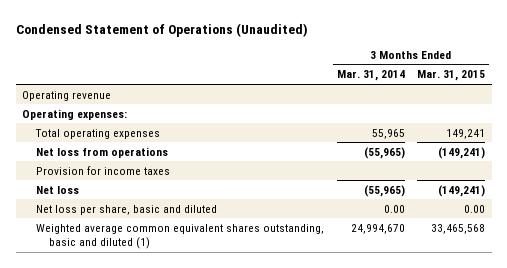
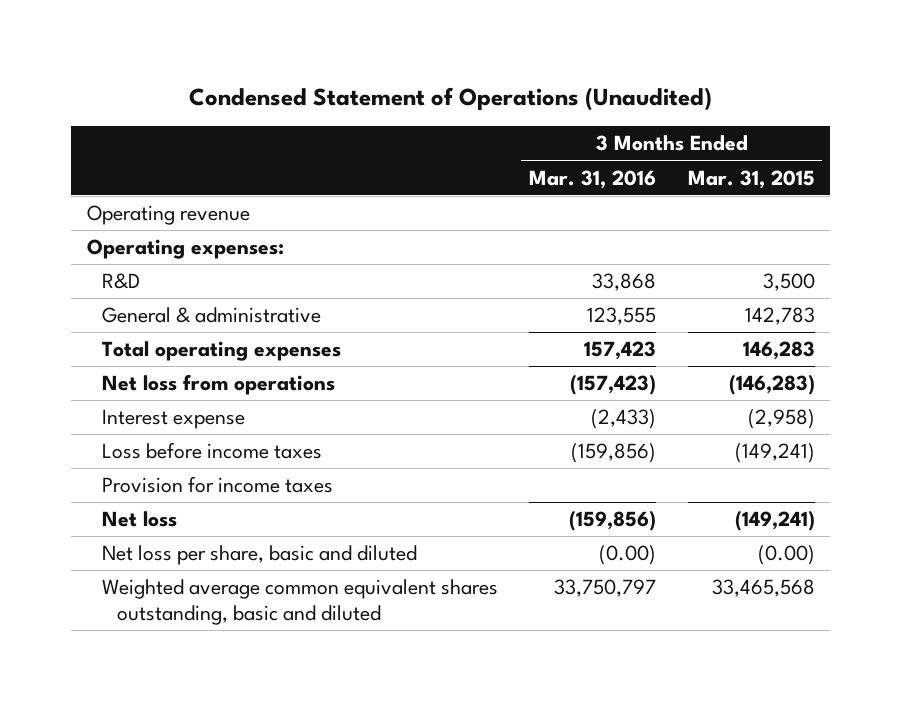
[336,70,405,82] Mar. 31, 2014 -> none
none -> [529,169,657,189] Mar. 31, 2016
none -> [101,273,140,290] R&D
none -> [101,307,321,324] General & administrative
[446,128,486,139] 149,241 -> [742,341,815,361] 146,283
[438,146,486,159] (149,241) -> [728,374,815,396] (146,283)
none -> [101,409,245,430] Interest expense
none -> [101,442,322,460] Loss before income taxes
[464,204,486,213] 0.00 -> [757,545,815,566] (0.00)
[35,223,324,250] Weighted average common equivalent shares outstanding, basic and diluted (1) -> [101,579,498,626] Weighted average common equivalent shares outstanding, basic and diluted

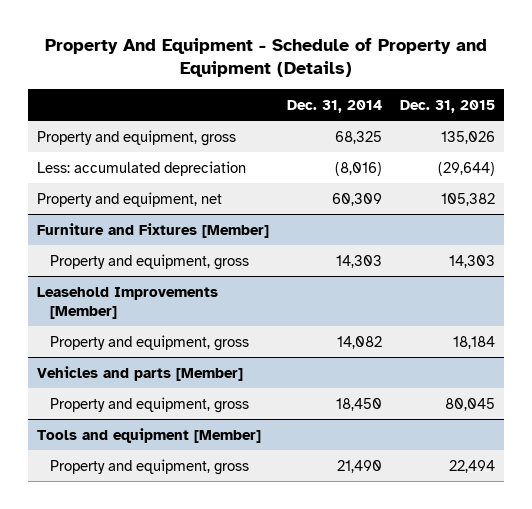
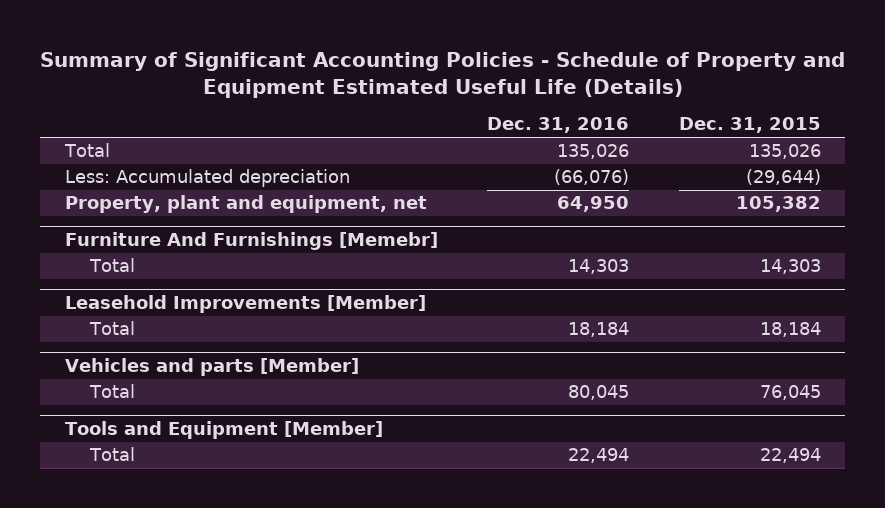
[44,37,487,78] Property And Equipment - Schedule of Property and Equipment (Details) -> [39,51,845,98] Summary of Significant Accounting Policies - Schedule of Property and Equipment Estimated Useful Life (Details)
[286,99,382,113] Dec. 31, 2014 -> none
none -> [487,117,630,134] Dec. 31, 2016
[36,222,269,238] Furniture and Fixtures [Member] -> none
[36,129,236,146] Property and equipment, gross -> [63,143,110,158] Total
[36,160,246,176] Less: accumulated depreciation -> [64,169,350,188] Less: Accumulated depreciation
[36,191,222,207] Property and equipment, net -> [64,195,427,214] Property, plant and equipment, net
none -> [64,231,438,250] Furniture And Furnishings [Memebr]
[49,253,249,270] Property and equipment, gross -> [89,258,136,273] Total
[49,334,249,351] Property and equipment, gross -> [89,321,136,336] Total
[49,396,249,413] Property and equipment, gross -> none
none -> [89,384,136,399] Total
[36,427,261,443] Tools and equipment [Member] -> [64,420,383,439] Tools and Equipment [Member]
[49,458,249,475] Property and equipment, gross -> [89,447,136,462] Total

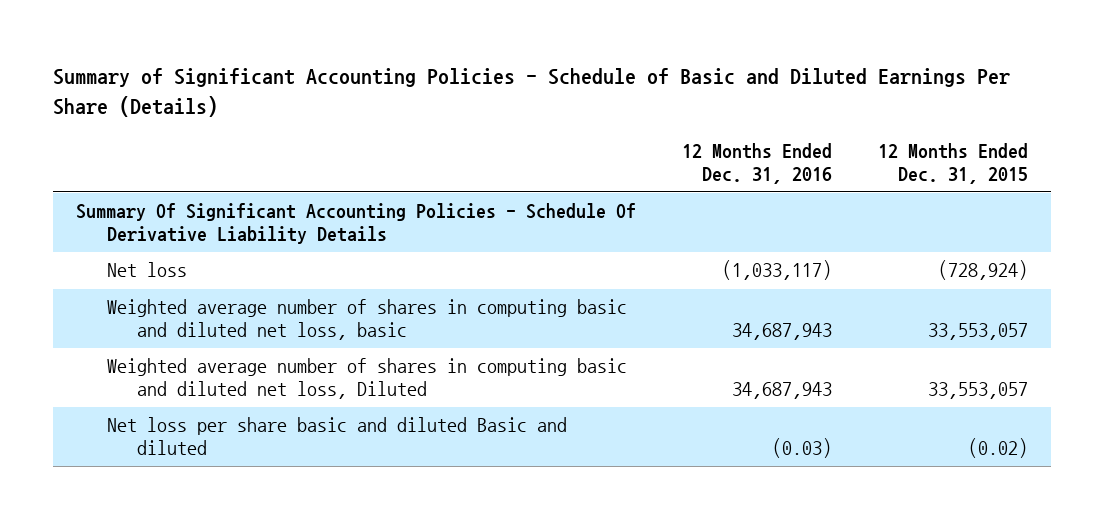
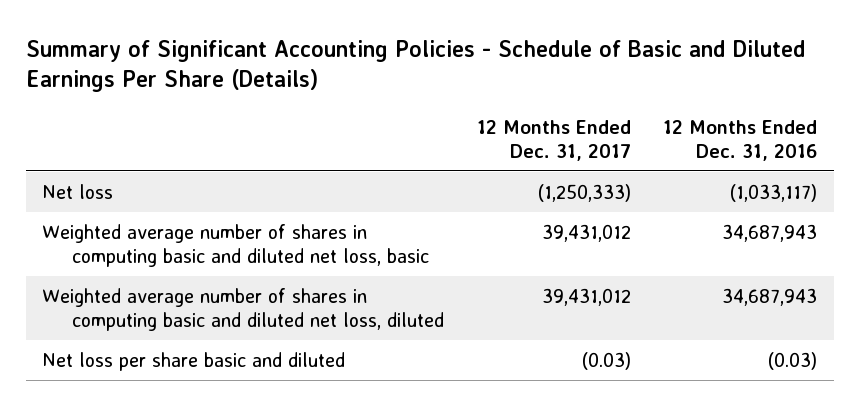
[877,142,1028,184] 12 Months Ended Dec. 31, 2015 -> none
none -> [476,119,631,161] 12 Months Ended Dec. 31, 2017
[76,203,637,245] Summary Of Significant Accounting Policies - Schedule Of Derivative Liability Details -> none
[106,358,627,400] Weighted average number of shares in computing basic and diluted net loss, Diluted -> [42,287,445,331] Weighted average number of shares in computing basic and diluted net loss, diluted
[106,417,567,456] Net loss per share basic and diluted Basic and diluted -> [42,351,346,371] Net loss per share basic and diluted

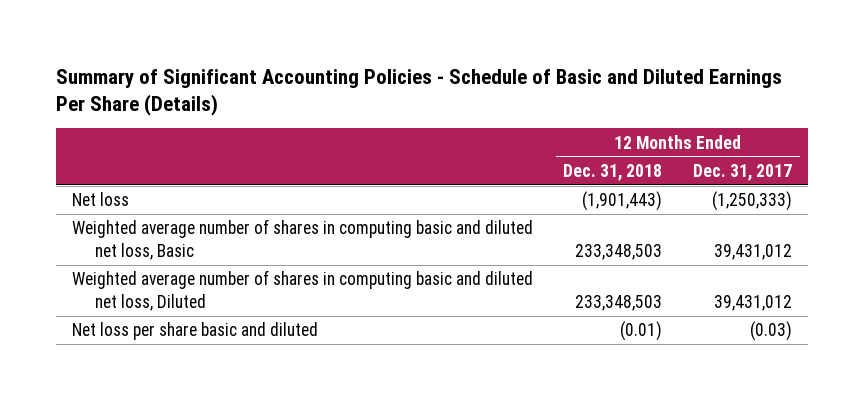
[663,119,818,161] 12 Months Ended Dec. 31, 2016 -> none
none -> [563,164,663,182] Dec. 31, 2018
[42,223,430,267] Weighted average number of shares in computing basic and diluted net loss, basic -> [71,219,533,260] Weighted average number of shares in computing basic and diluted net loss, Basic
[42,287,445,331] Weighted average number of shares in computing basic and diluted net loss, diluted -> [71,270,533,311] Weighted average number of shares in computing basic and diluted net loss, Diluted

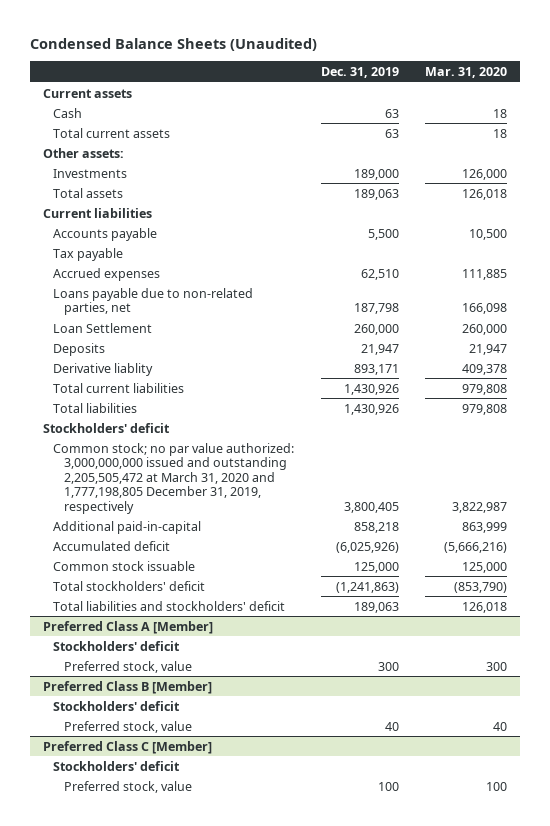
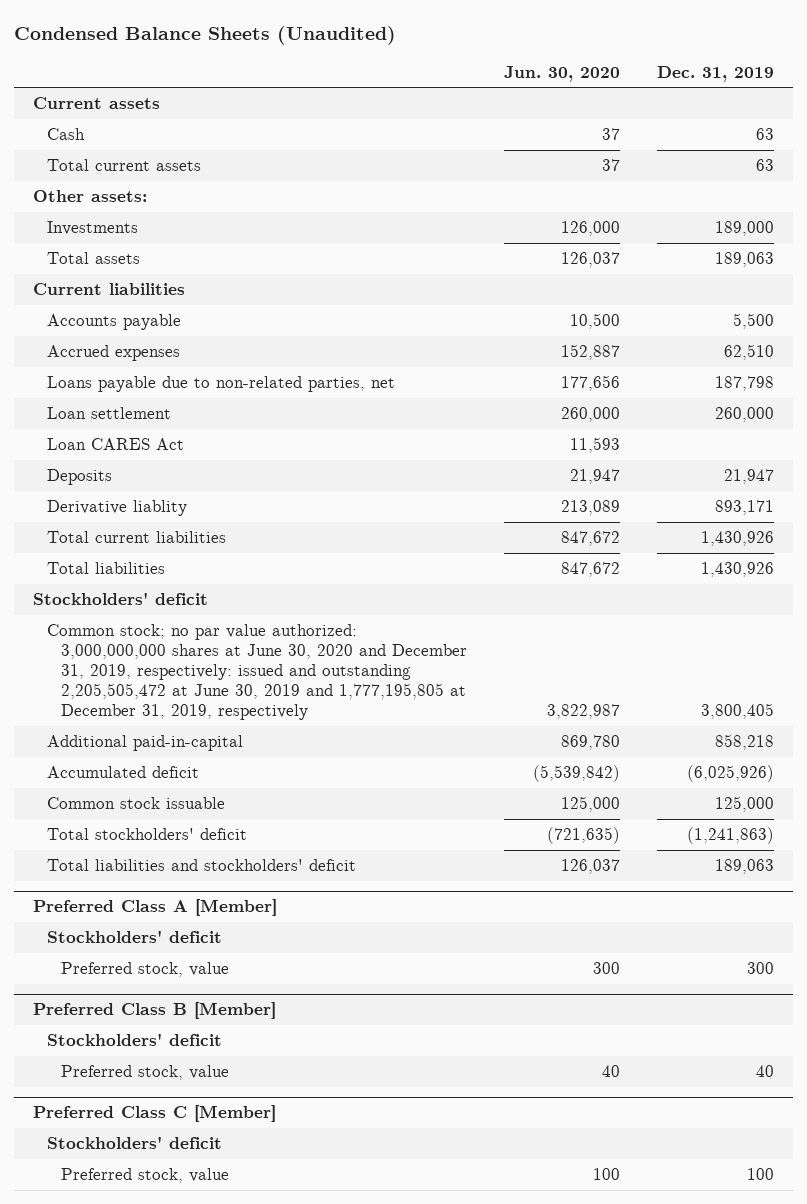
[424,66,507,78] Mar. 31, 2020 -> none
none -> [504,65,621,82] Jun. 30, 2020
[53,247,124,261] Tax payable -> none
[53,322,153,333] Loan Settlement -> [46,407,171,420] Loan settlement
none -> [46,438,184,451] Loan CARES Act
[53,442,295,514] Common stock; no par value authorized: 3,000,000,000 issued and outstanding 2,205,505,472 at March 31, 2020 and 1,777,198,805 December 31, 2019, respectively -> [46,624,467,721] Common stock; no par value authorized: 3,000,000,000 shares at June 30, 2020 and December 31, 2019, respectively: issued and outstanding 2,205,505,472 at June 30, 2019 and 1,777,195,805 at December 31, 2019, respectively

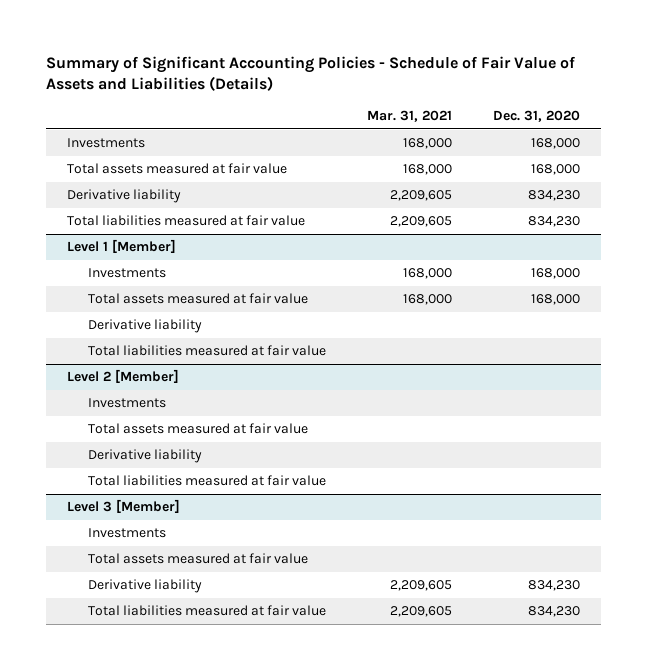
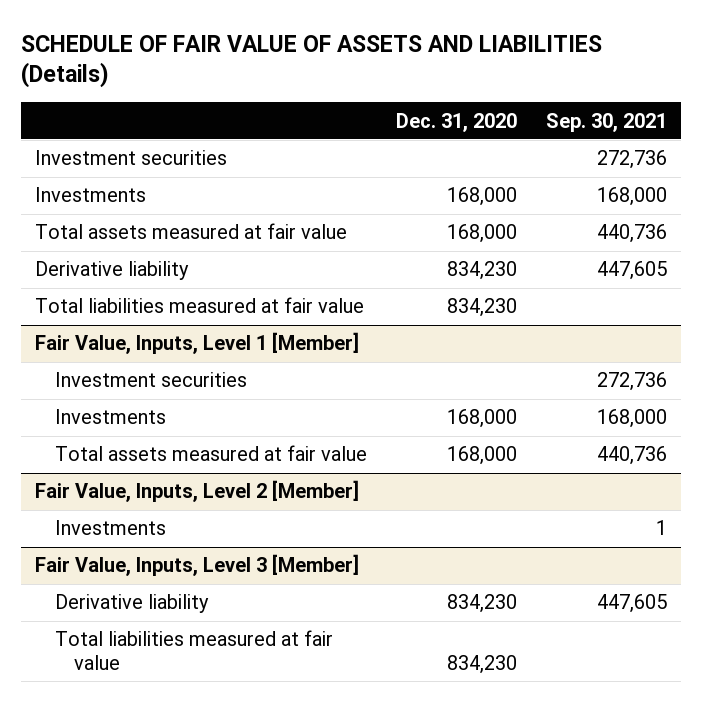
[46,55,576,92] Summary of Significant Accounting Policies - Schedule of Fair Value of Assets and Liabilities (Details) -> [20,34,602,89] SCHEDULE OF FAIR VALUE OF ASSETS AND LIABILITIES (Details)
[367,110,453,123] Mar. 31, 2021 -> none
none -> [545,112,667,132] Sep. 30, 2021
none -> [35,150,228,166] Investment securities
[67,239,177,254] Level 1 [Member] -> [35,332,360,355] Fair Value, Inputs, Level 1 [Member]
none -> [54,372,247,388] Investment securities
[87,319,202,334] Derivative liability -> none
[87,345,326,357] Total liabilities measured at fair value -> none
[87,398,166,409] Investments -> none
[87,423,308,435] Total assets measured at fair value -> none
[87,449,202,464] Derivative liability -> none
[87,475,326,487] Total liabilities measured at fair value -> none
[67,499,181,514] Level 3 [Member] -> none
[67,369,180,384] Level 2 [Member] -> [35,480,360,503] Fair Value, Inputs, Level 2 [Member]
[87,553,308,565] Total assets measured at fair value -> none
none -> [35,554,360,577] Fair Value, Inputs, Level 3 [Member]

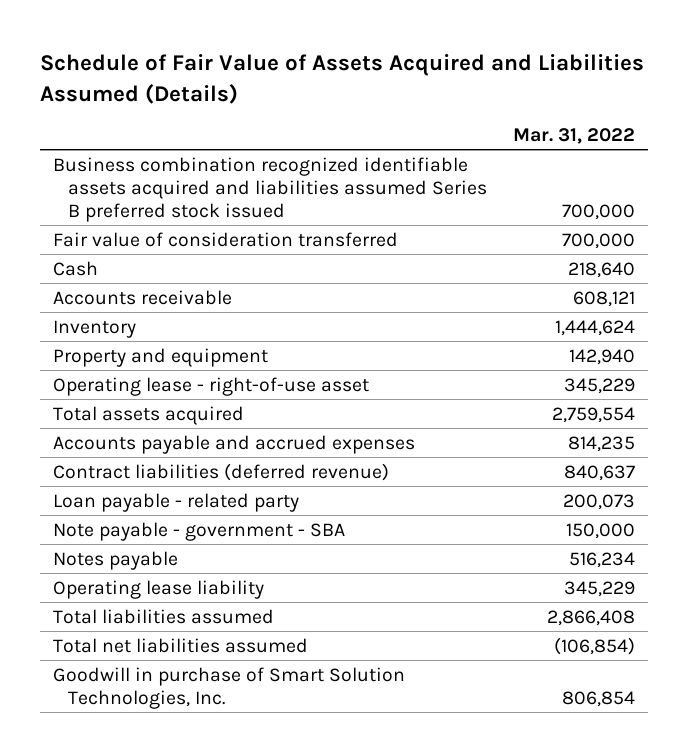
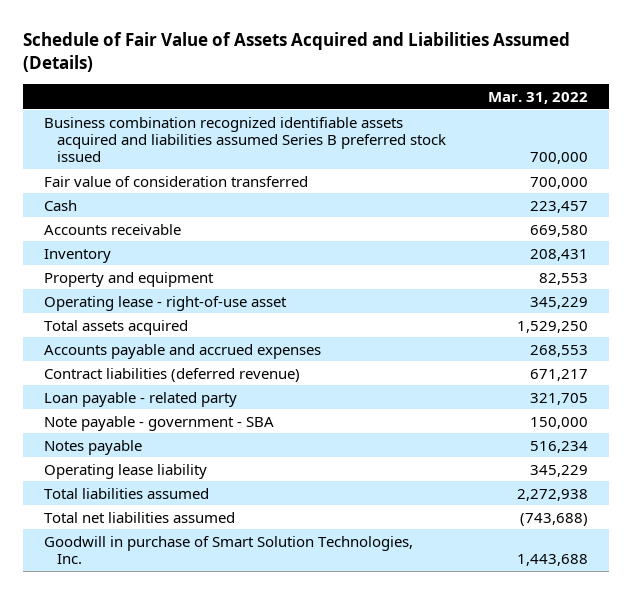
[567,261,635,278] 218,640 -> [529,200,588,213] 223,457
[572,290,635,307] 608,121 -> [529,224,588,237] 669,580
[554,319,635,336] 1,444,624 -> [529,248,588,261] 208,431
[568,348,635,365] 142,940 -> [538,272,588,285] 82,553
[551,406,635,423] 2,759,554 -> [516,320,588,333] 1,529,250
[567,435,635,452] 814,235 -> [529,344,588,357] 268,553
[563,464,635,481] 840,637 -> [529,368,588,381] 671,217
[562,493,635,510] 200,073 -> [529,392,588,405] 321,705
[546,609,635,626] 2,866,408 -> [516,488,588,501] 2,272,938
[553,636,635,655] (106,854) -> [519,512,588,526] (743,688)
[561,690,635,707] 806,854 -> [516,553,588,566] 1,443,688

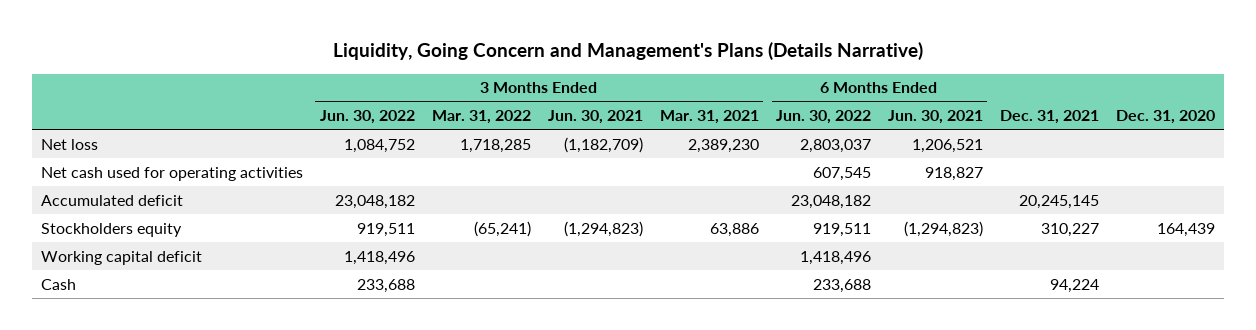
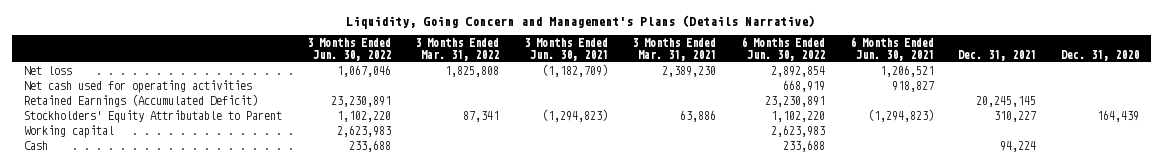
[343,138,415,153] 1,084,752 -> [336,64,391,77] 1,067,046
[459,138,531,153] 1,718,285 -> [445,65,500,77] 1,825,808
[799,138,871,153] 2,803,037 -> [771,65,826,77] 2,892,854
[812,166,871,181] 607,545 -> [783,79,826,92] 668,919
[40,194,183,206] Accumulated deficit -> [23,93,258,107] Retained Earnings (Accumulated Deficit)
[334,194,415,209] 23,048,182 -> [330,95,391,107] 23,230,891
[790,194,871,209] 23,048,182 -> [765,95,826,107] 23,230,891
[40,222,182,237] Stockholders equity -> [23,109,282,123] Stockholders' Equity Attributable to Parent
[356,222,415,237] 919,511 -> [336,110,391,122] 1,102,220
[473,220,531,237] (65,241) -> [463,110,500,122] 87,341
[812,222,871,237] 919,511 -> [771,110,826,122] 1,102,220
[40,250,202,265] Working capital deficit -> [23,124,114,138] Working capital
[343,250,415,265] 1,418,496 -> [336,124,391,137] 2,623,983
[799,250,871,265] 1,418,496 -> [771,124,826,137] 2,623,983

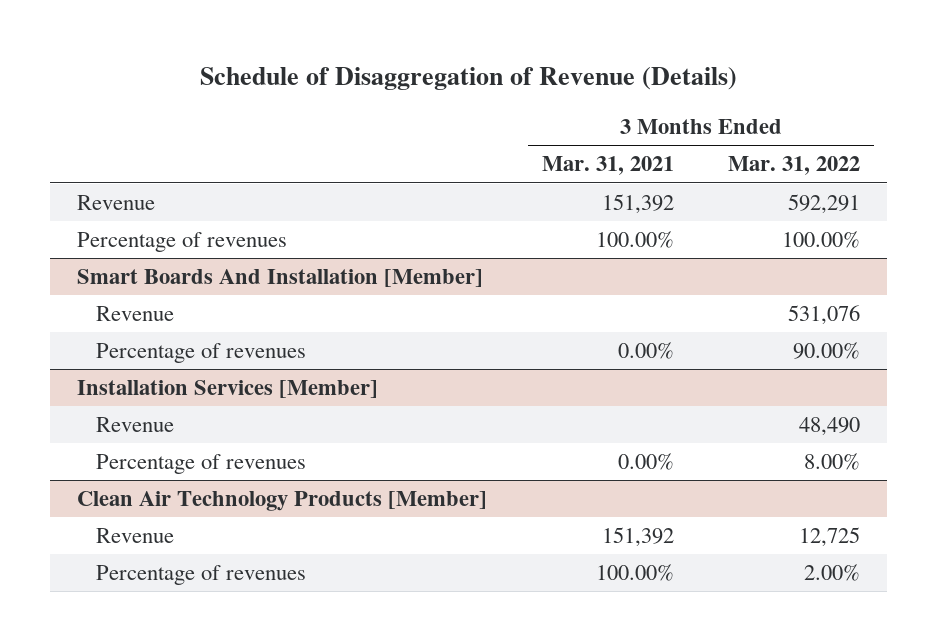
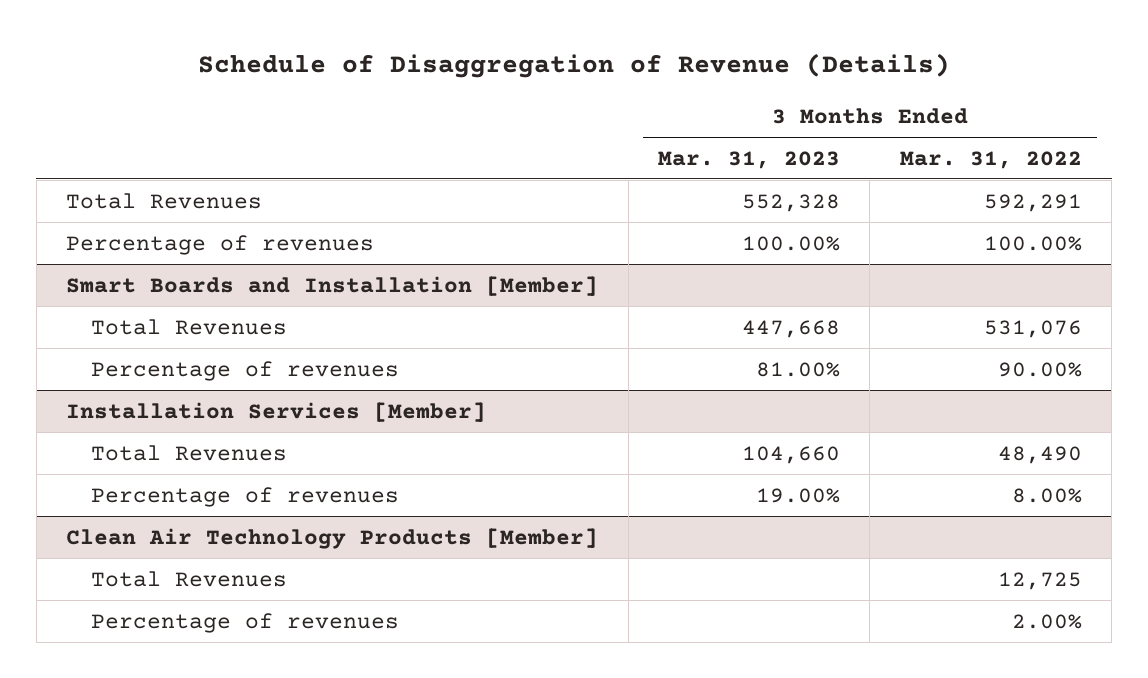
[541,156,674,176] Mar. 31, 2021 -> none
none -> [657,150,840,169] Mar. 31, 2023
[77,195,156,211] Revenue -> [66,192,263,209] Total Revenues
[77,269,484,288] Smart Boards And Installation [Member] -> [66,275,599,296] Smart Boards and Installation [Member]
[96,306,175,322] Revenue -> [90,318,287,335] Total Revenues
[96,417,175,433] Revenue -> [90,444,287,461] Total Revenues
[96,528,175,544] Revenue -> [90,570,287,587] Total Revenues

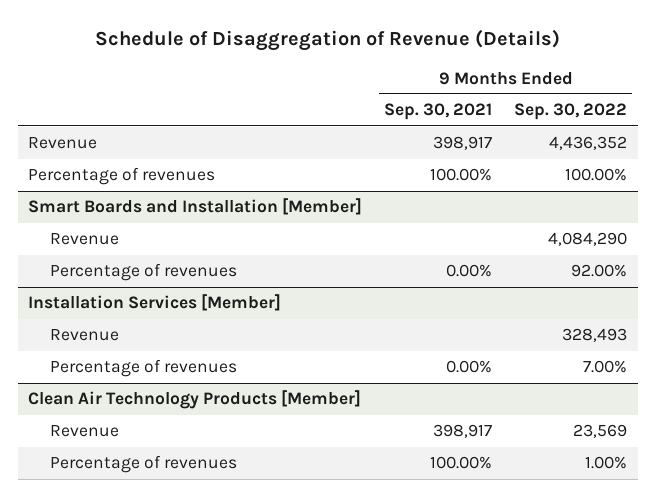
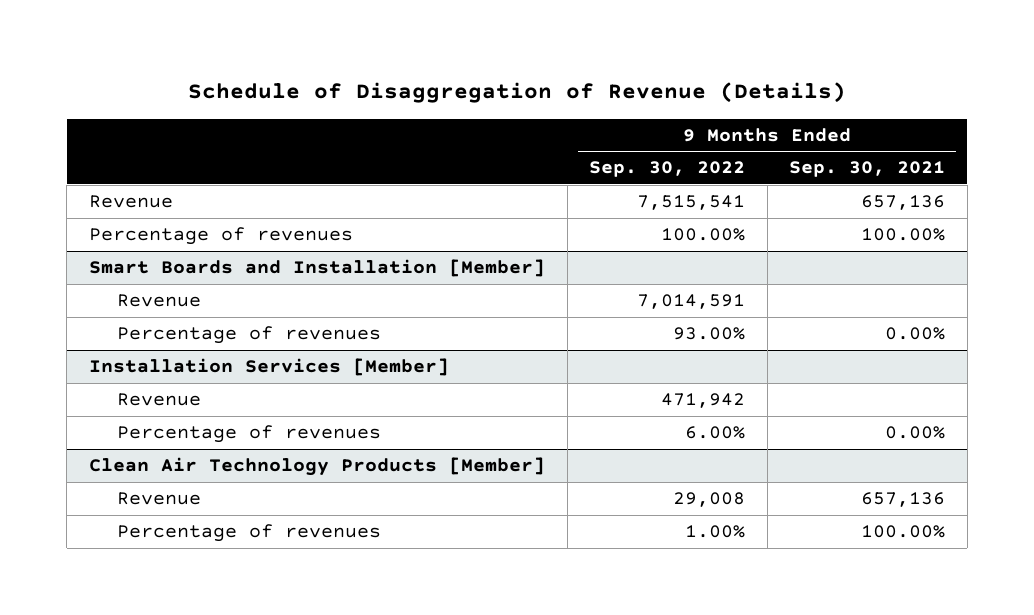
[433,136,493,151] 398,917 -> [861,195,946,211] 657,136
[548,136,627,151] 4,436,352 -> [637,195,746,211] 7,515,541
[547,232,627,247] 4,084,290 -> [637,294,746,310] 7,014,591
[570,264,627,278] 92.00% -> [673,327,746,341] 93.00%
[561,328,627,343] 328,493 -> [661,393,746,409] 471,942
[582,360,627,374] 7.00% -> [685,426,746,440] 6.00%
[433,424,493,439] 398,917 -> [861,492,946,508] 657,136
[572,424,627,439] 23,569 -> [673,492,746,508] 29,008

